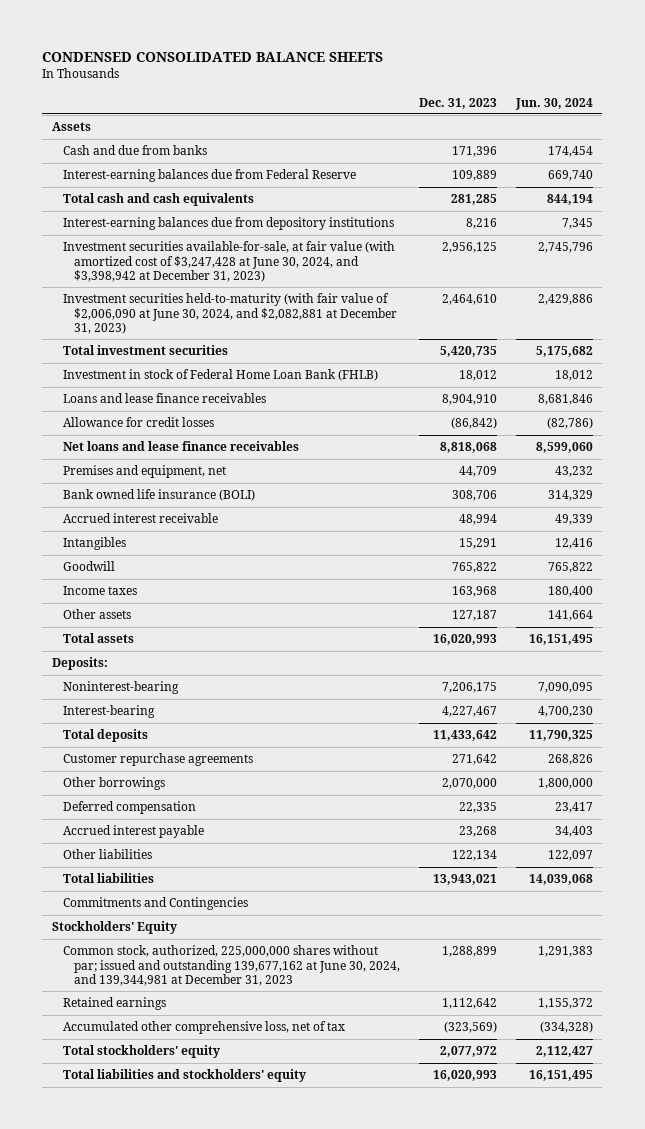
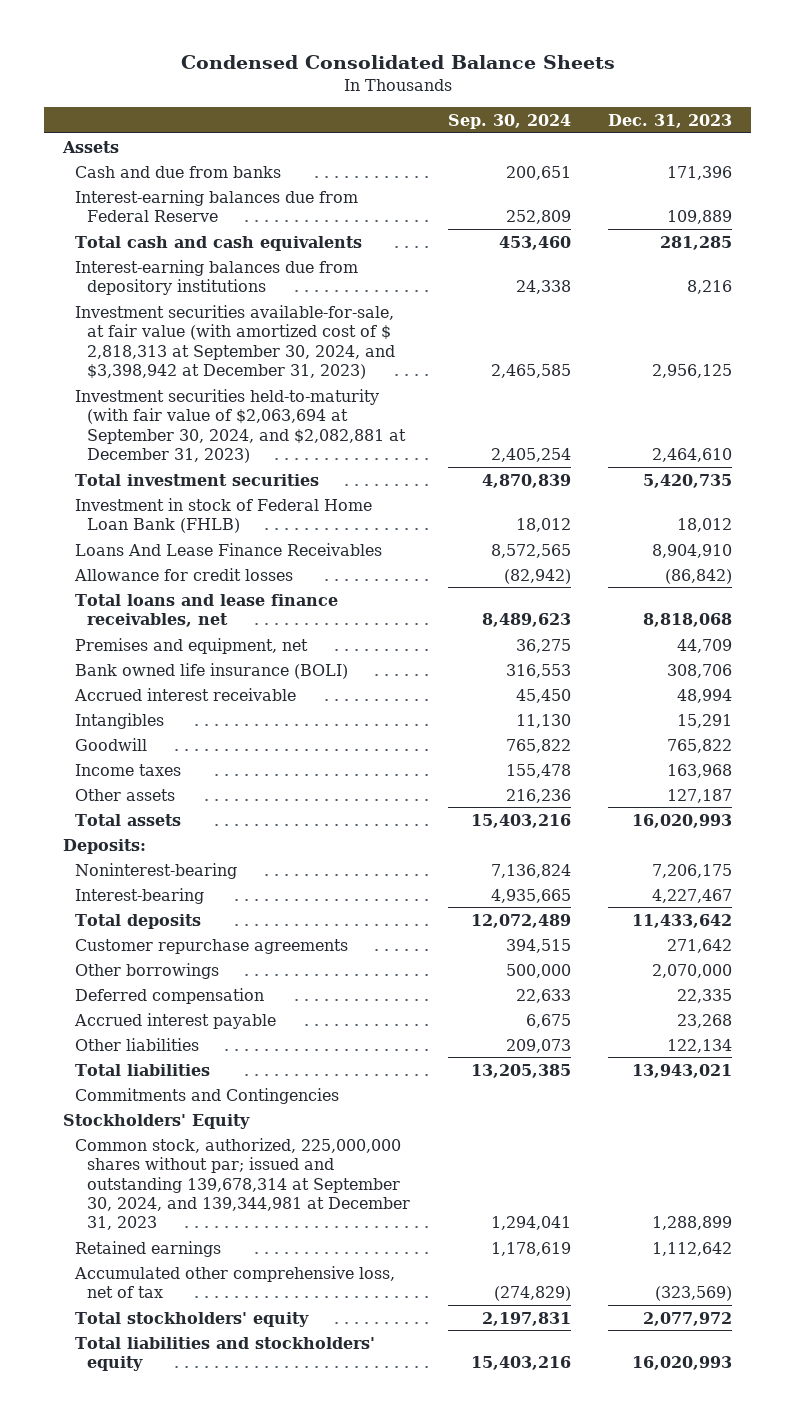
[42,51,384,62] CONDENSED CONSOLIDATED BALANCE SHEETS -> [180,55,615,70] Condensed Consolidated Balance Sheets
[514,97,593,110] Jun. 30, 2024 -> none
none -> [447,113,571,129] Sep. 30, 2024
[62,241,395,282] Investment securities available-for-sale, at fair value (with amortized cost of $3,247,428 at June 30, 2024, and $3,398,942 at December 31, 2023) -> [75,304,396,379] Investment securities available-for-sale, at fair value (with amortized cost of $ 2,818,313 at September 30, 2024, and $3,398,942 at December 31, 2023)
[62,293,397,334] Investment securities held-to-maturity (with fair value of $2,006,090 at June 30, 2024, and $2,082,881 at December 31, 2023) -> [75,388,407,463] Investment securities held-to-maturity (with fair value of $2,063,694 at September 30, 2024, and $2,082,881 at December 31, 2023)
[62,393,266,404] Loans and lease finance receivables -> [75,542,383,556] Loans And Lease Finance Receivables
[62,441,299,452] Net loans and lease finance receivables -> [75,593,339,628] Total loans and lease finance receivables, net
[62,945,400,986] Common stock, authorized, 225,000,000 shares without par; issued and outstanding 139,677,162 at June 30, 2024, and 139,344,981 at December 31, 2023 -> [75,1137,411,1231] Common stock, authorized, 225,000,000 shares without par; issued and outstanding 139,678,314 at September 30, 2024, and 139,344,981 at December 31, 2023

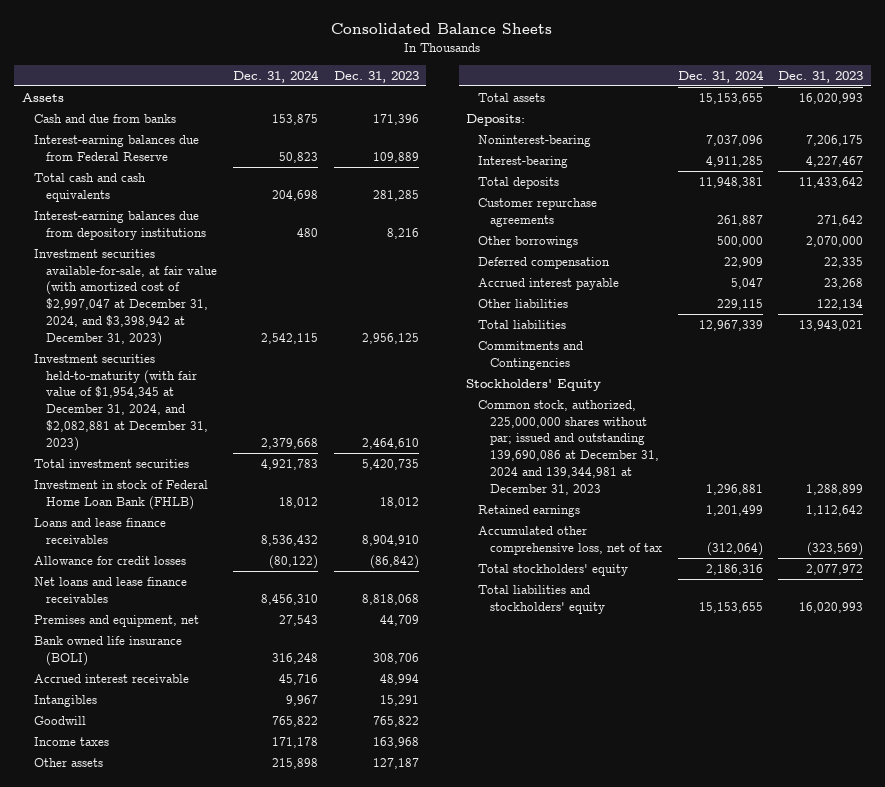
[180,55,615,70] Condensed Consolidated Balance Sheets -> [331,23,553,35] Consolidated Balance Sheets
[447,113,571,129] Sep. 30, 2024 -> none
none -> [233,69,320,83] Dec. 31, 2024
[75,304,396,379] Investment securities available-for-sale, at fair value (with amortized cost of $ 2,818,313 at September 30, 2024, and $3,398,942 at December 31, 2023) -> [33,248,218,346] Investment securities available-for-sale, at fair value (with amortized cost of $2,997,047 at December 31, 2024, and $3,398,942 at December 31, 2023)
[75,388,407,463] Investment securities held-to-maturity (with fair value of $2,063,694 at September 30, 2024, and $2,082,881 at December 31, 2023) -> [33,353,209,451] Investment securities held-to-maturity (with fair value of $1,954,345 at December 31, 2024, and $2,082,881 at December 31, 2023)
[75,542,383,556] Loans And Lease Finance Receivables -> [33,517,166,544] Loans and lease finance receivables
[75,593,339,628] Total loans and lease finance receivables, net -> [33,576,187,603] Net loans and lease finance receivables
[75,1137,411,1231] Common stock, authorized, 225,000,000 shares without par; issued and outstanding 139,678,314 at September 30, 2024, and 139,344,981 at December 31, 2023 -> [478,399,660,495] Common stock, authorized, 225,000,000 shares without par; issued and outstanding 139,690,086 at December 31, 2024 and 139,344,981 at December 31, 2023

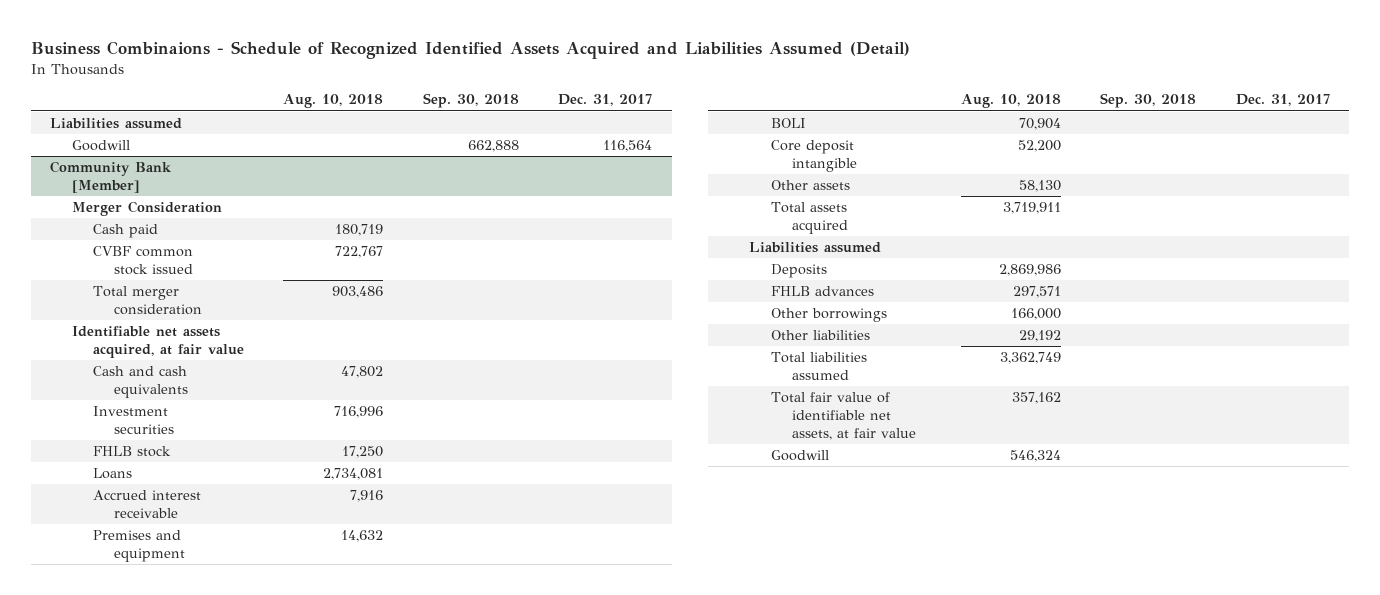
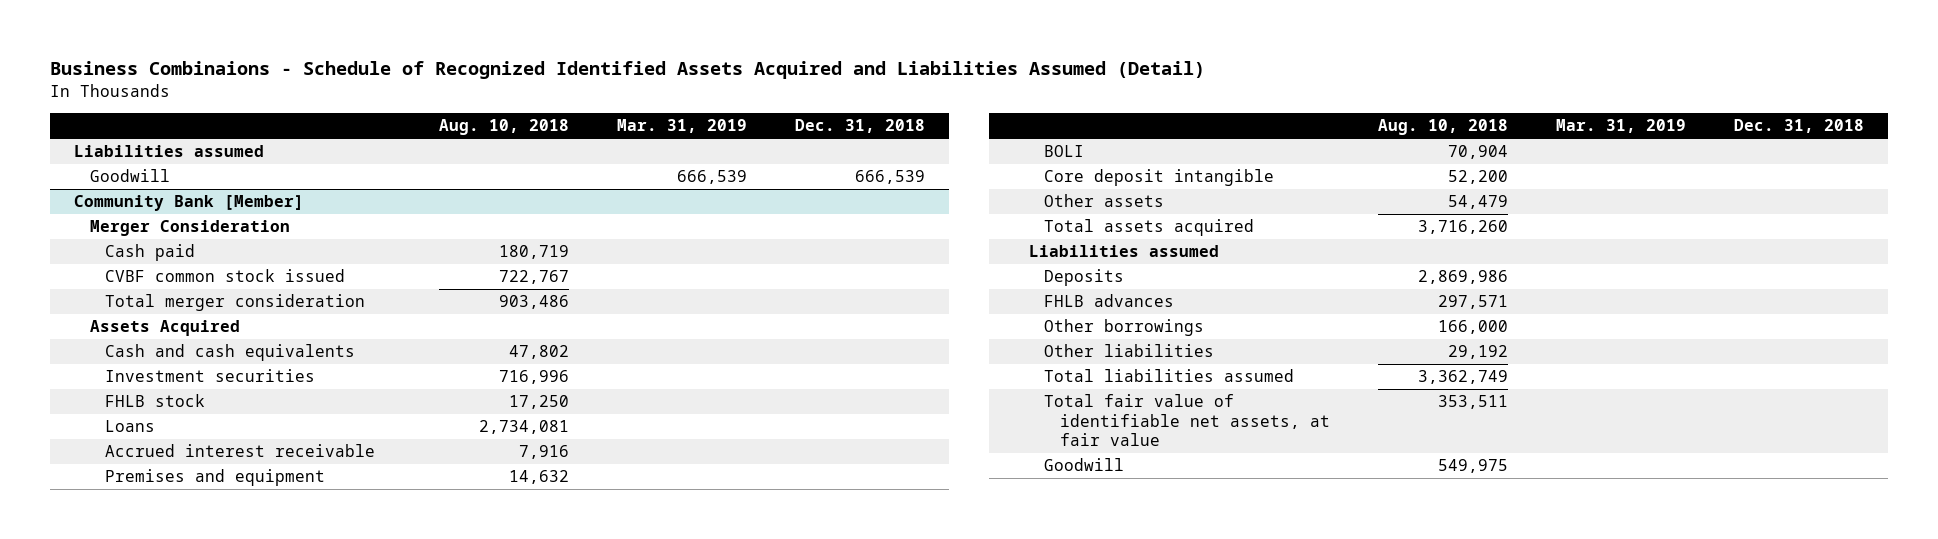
[422,93,519,109] Sep. 30, 2018 -> none
[558,94,653,107] Dec. 31, 2017 -> none
none -> [616,119,747,134] Mar. 31, 2019
none -> [794,119,925,134] Dec. 31, 2018
[71,326,245,358] Identifiable net assets acquired, at fair value -> none
none -> [89,320,240,337] Assets Acquired
[1019,180,1062,193] 58,130 -> [1447,195,1508,210] 54,479
[1003,202,1062,215] 3,719,911 -> [1417,220,1508,235] 3,716,260
[1012,392,1062,405] 357,162 -> [1437,395,1508,410] 353,511
[1010,450,1062,463] 546,324 -> [1437,459,1508,474] 549,975

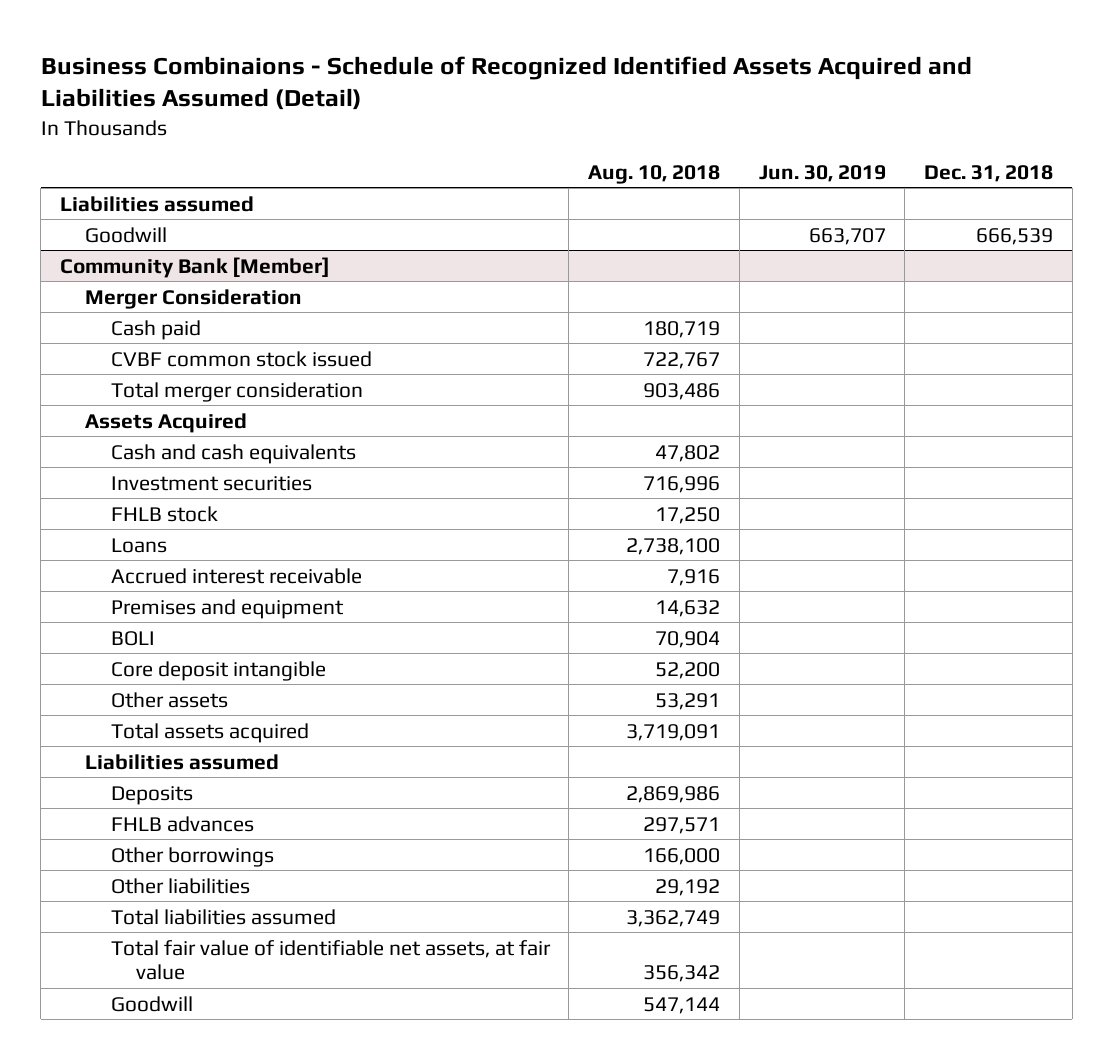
[616,119,747,134] Mar. 31, 2019 -> none
none -> [758,164,886,182] Jun. 30, 2019
[478,420,569,435] 2,734,081 -> [626,537,721,555] 2,738,100
[1447,195,1508,210] 54,479 -> [655,692,721,710] 53,291
[1417,220,1508,235] 3,716,260 -> [626,723,721,741] 3,719,091
[1437,395,1508,410] 353,511 -> [643,965,721,983] 356,342
[1437,459,1508,474] 549,975 -> [643,996,721,1014] 547,144

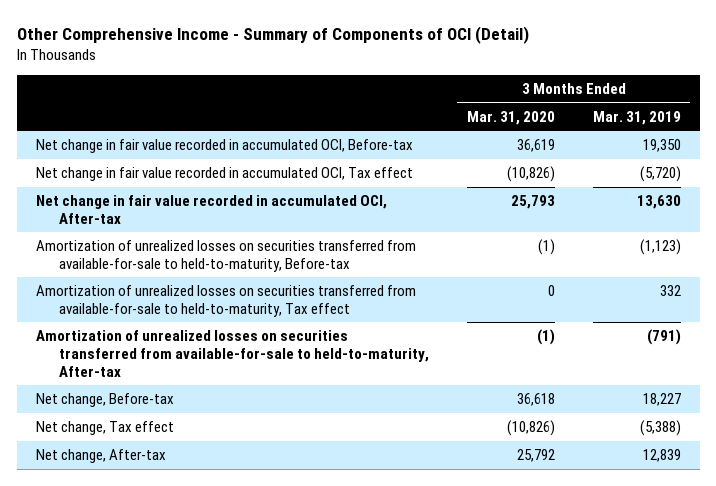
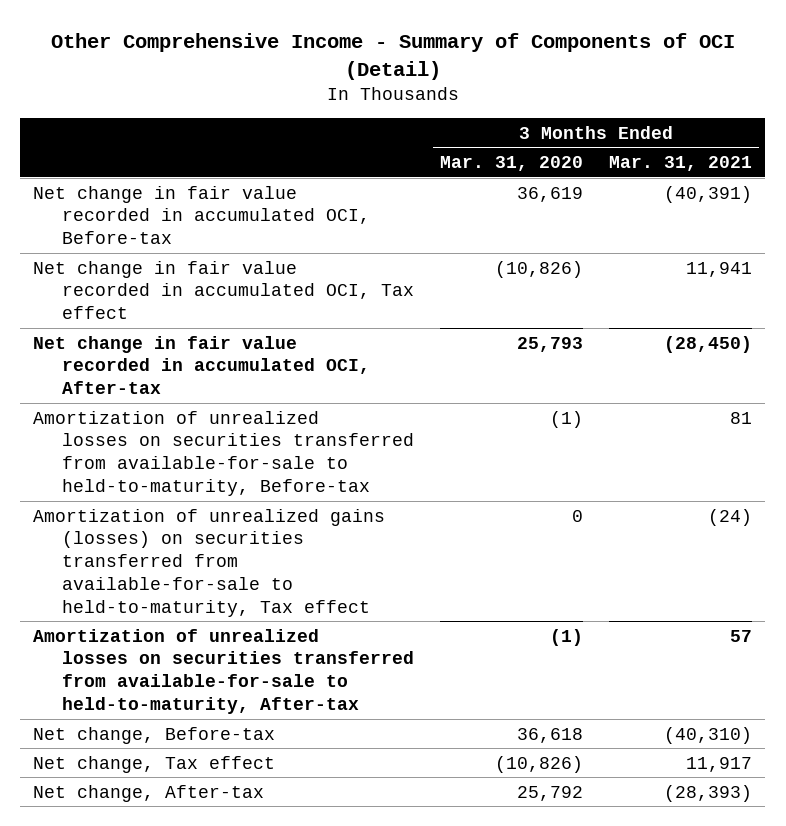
[592,110,681,125] Mar. 31, 2019 -> none
none -> [609,156,753,172] Mar. 31, 2021
[35,285,416,317] Amortization of unrealized losses on securities transferred from available-for-sale to held-to-maturity, Tax effect -> [33,508,386,617] Amortization of unrealized gains (losses) on securities transferred from available-for-sale to held-to-maturity, Tax effect

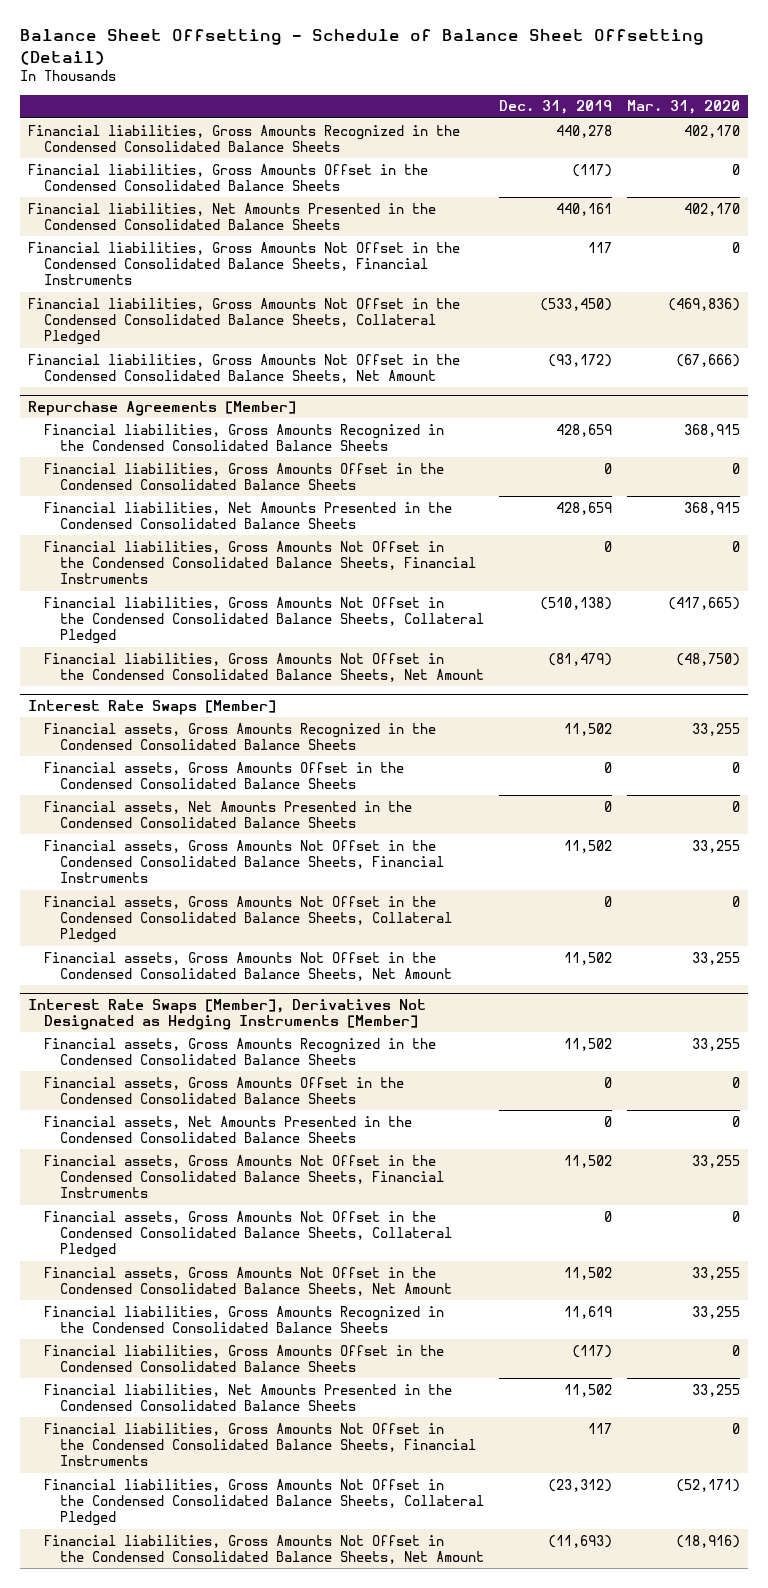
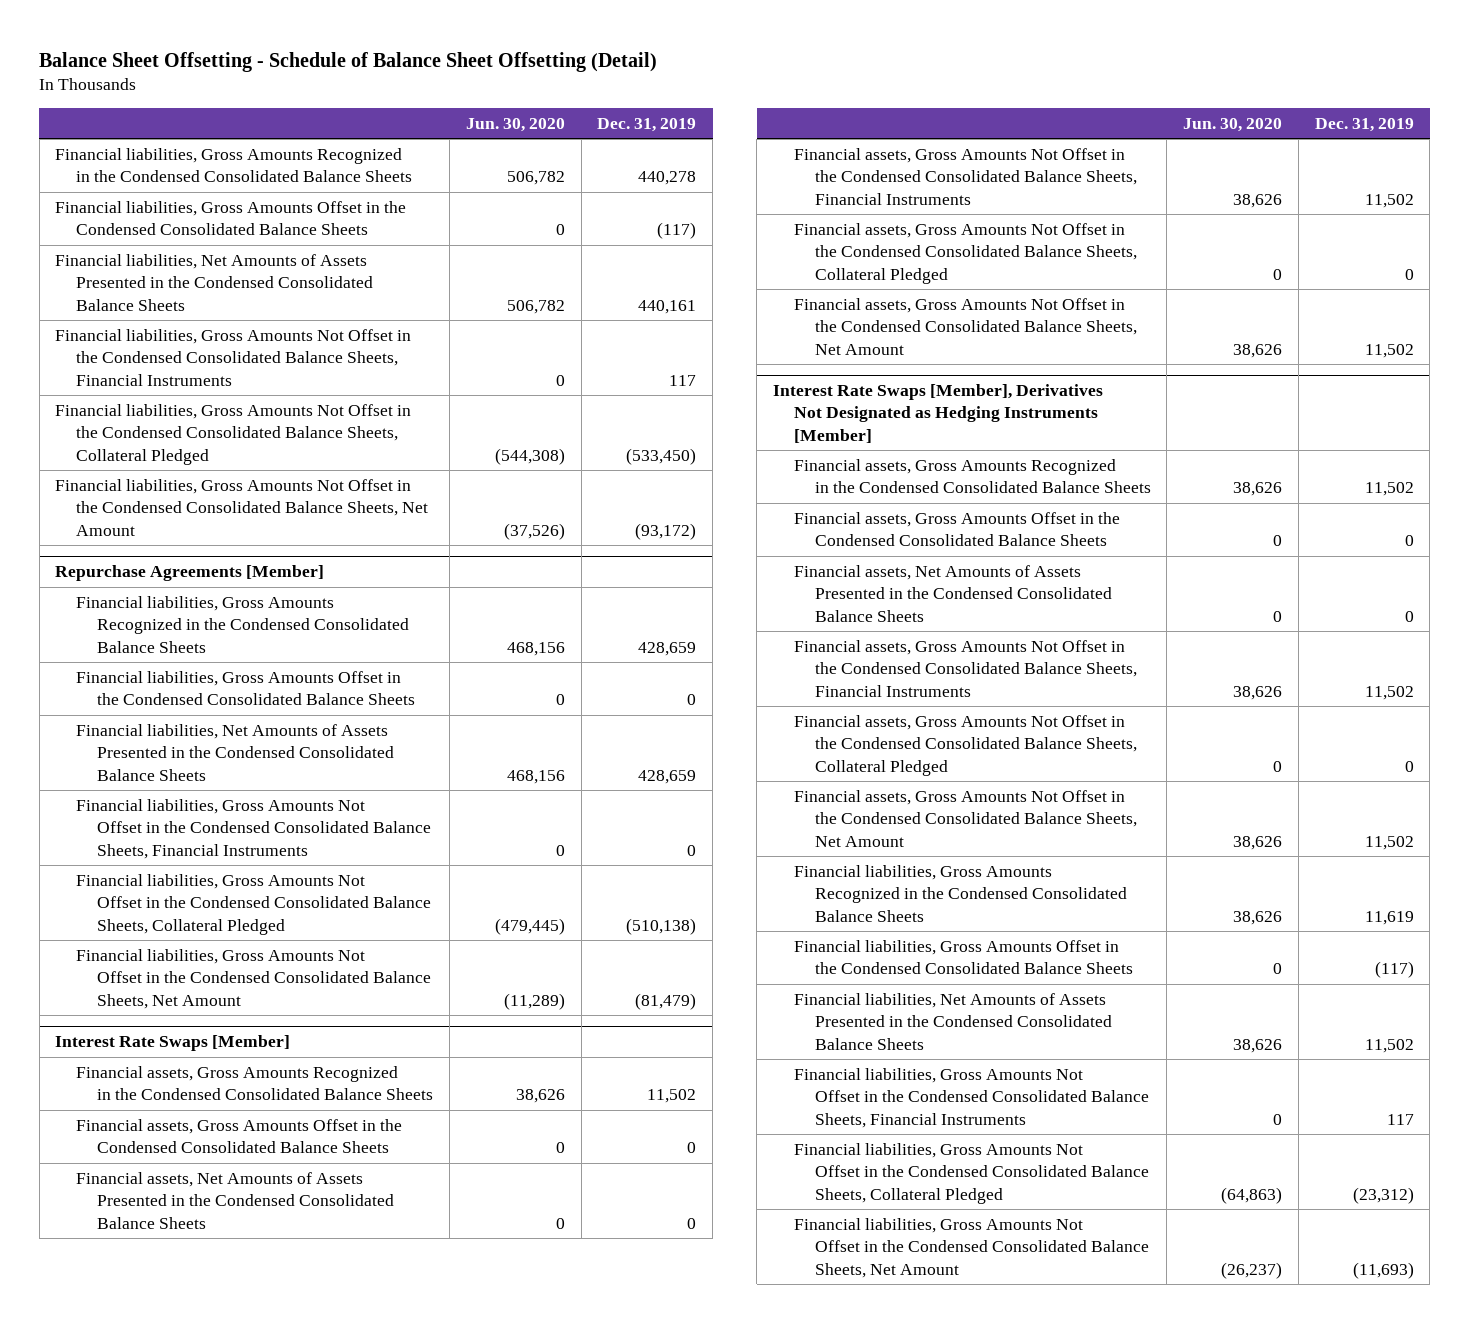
[627,100,741,115] Mar. 31, 2020 -> none
none -> [465,117,565,132] Jun. 30, 2020
[27,202,436,230] Financial liabilities, Net Amounts Presented in the Condensed Consolidated Balance Sheets -> [55,253,374,311] Financial liabilities, Net Amounts of Assets Presented in the Condensed Consolidated Balance Sheets
[43,501,452,529] Financial liabilities, Net Amounts Presented in the Condensed Consolidated Balance Sheets -> [76,723,395,781] Financial liabilities, Net Amounts of Assets Presented in the Condensed Consolidated Balance Sheets
[43,800,412,828] Financial assets, Net Amounts Presented in the Condensed Consolidated Balance Sheets -> [76,1171,395,1229] Financial assets, Net Amounts of Assets Presented in the Condensed Consolidated Balance Sheets
[43,1115,412,1143] Financial assets, Net Amounts Presented in the Condensed Consolidated Balance Sheets -> [793,564,1112,622] Financial assets, Net Amounts of Assets Presented in the Condensed Consolidated Balance Sheets
[43,1383,452,1411] Financial liabilities, Net Amounts Presented in the Condensed Consolidated Balance Sheets -> [793,992,1112,1050] Financial liabilities, Net Amounts of Assets Presented in the Condensed Consolidated Balance Sheets

